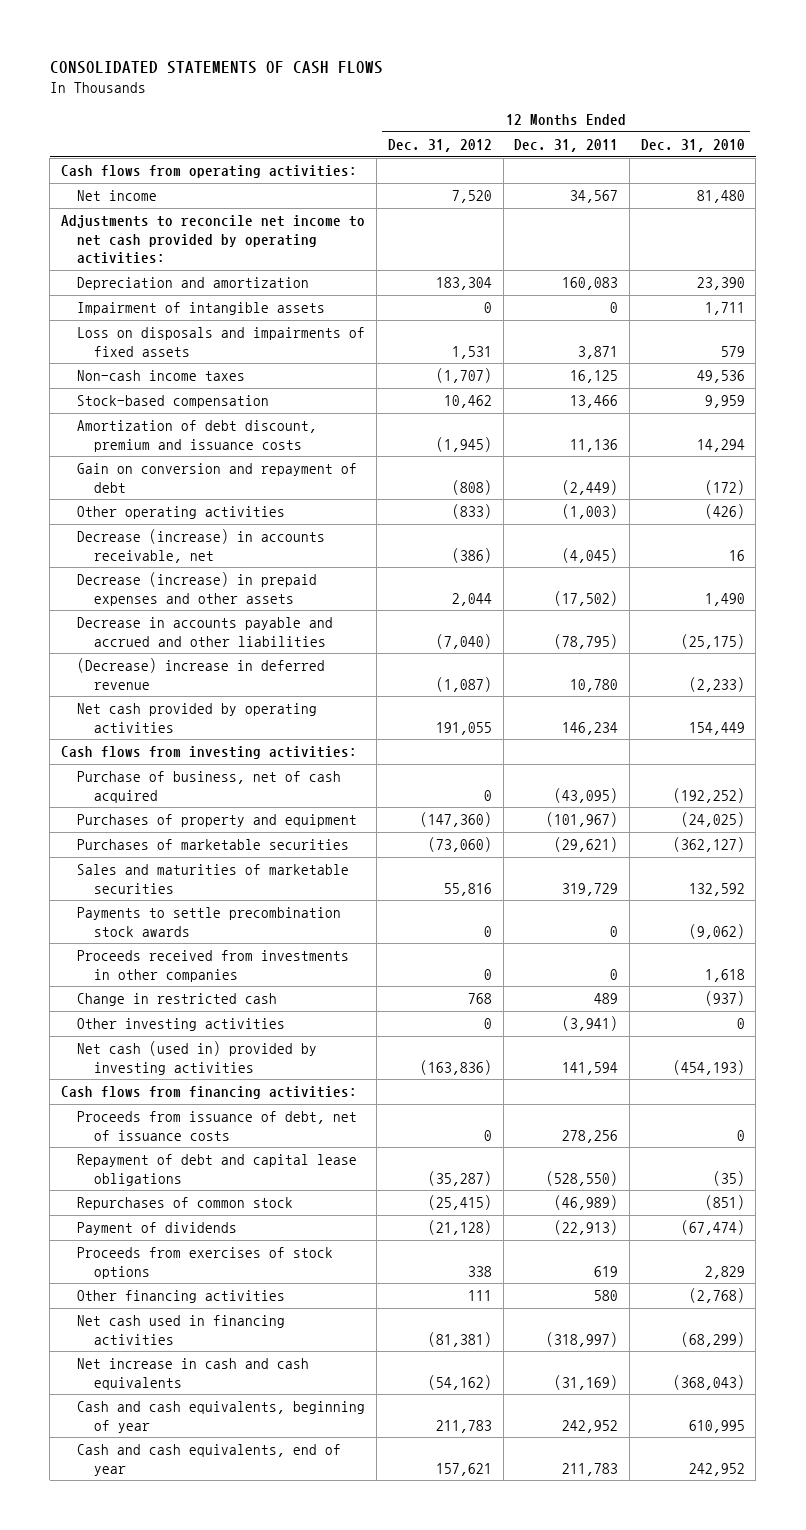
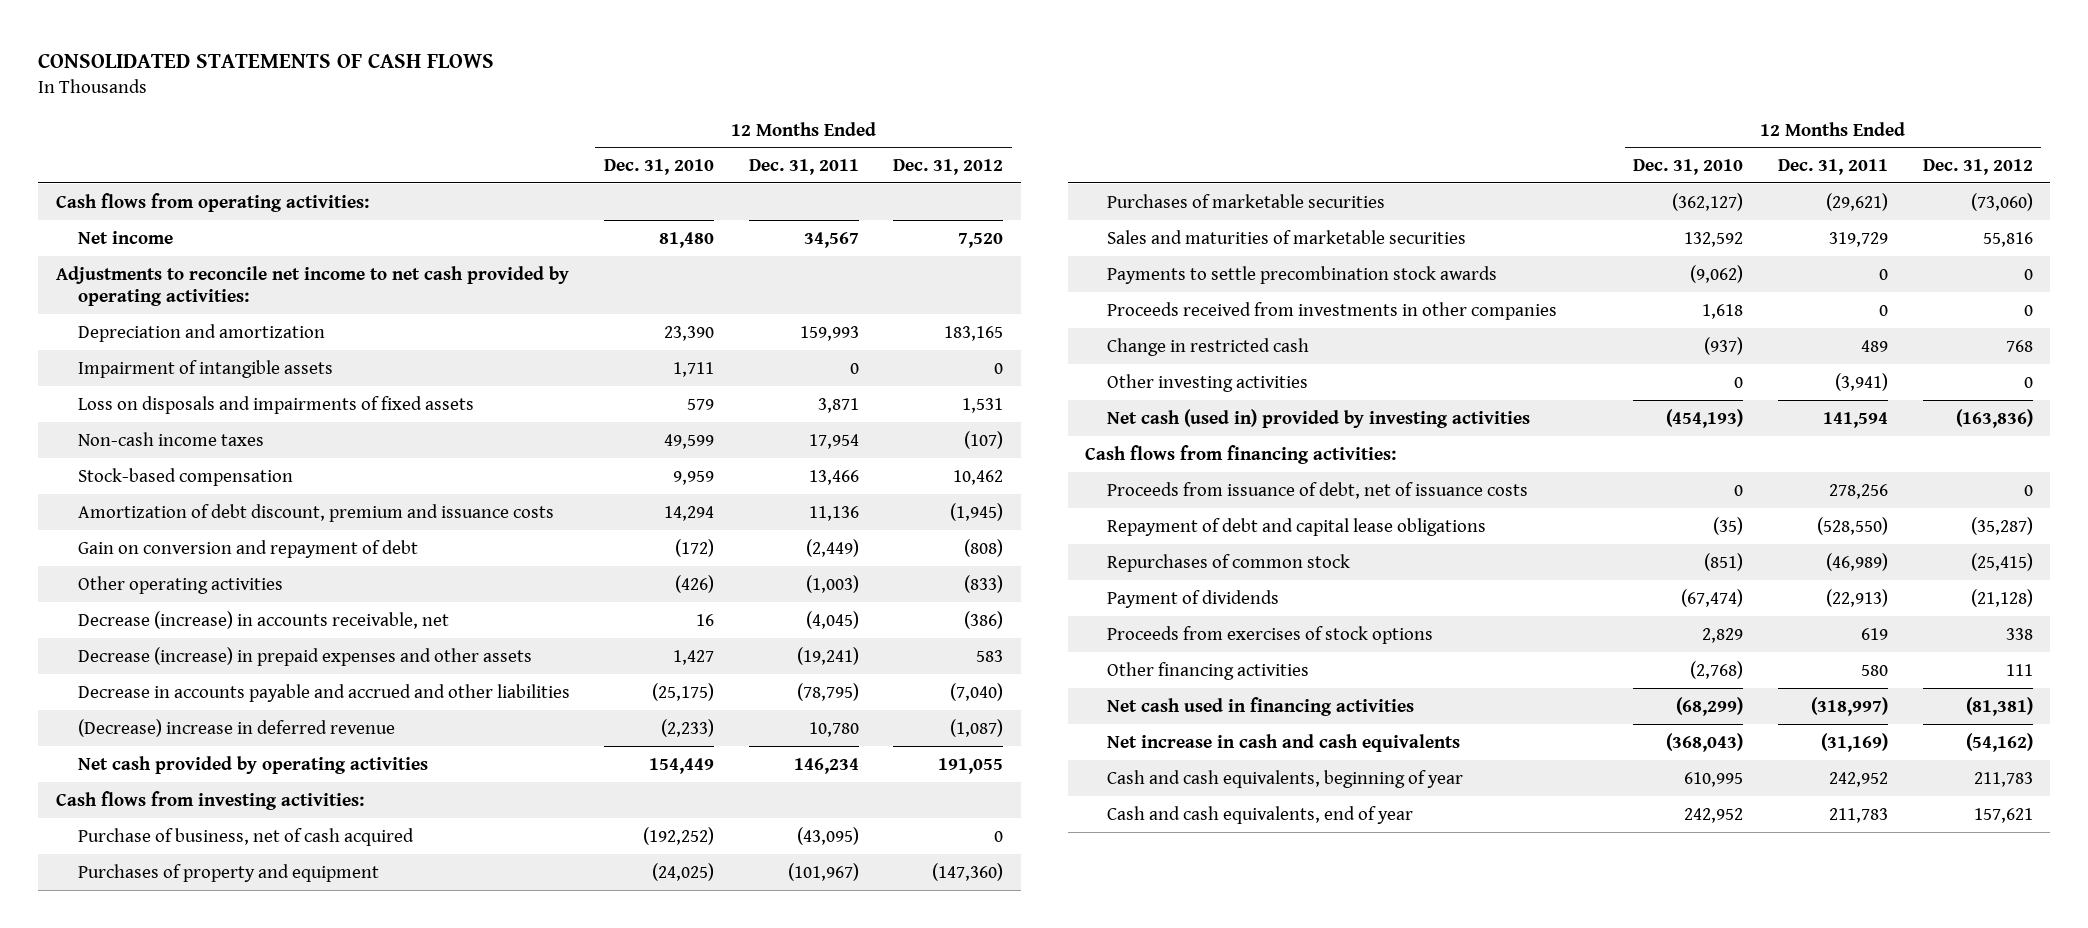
[435,277,492,291] 183,304 -> [944,325,1004,341] 183,165
[562,277,619,291] 160,083 -> [799,325,859,341] 159,993
[435,368,492,384] (1,707) -> [964,430,1004,449] (107)
[570,370,619,384] 16,125 -> [808,433,859,449] 17,954
[696,370,745,384] 49,536 -> [664,433,715,449] 49,599
[451,592,492,606] 2,044 -> [976,649,1004,662] 583
[554,590,619,606] (17,502) -> [796,646,859,665] (19,241)
[704,592,745,606] 1,490 -> [673,649,715,665] 1,427

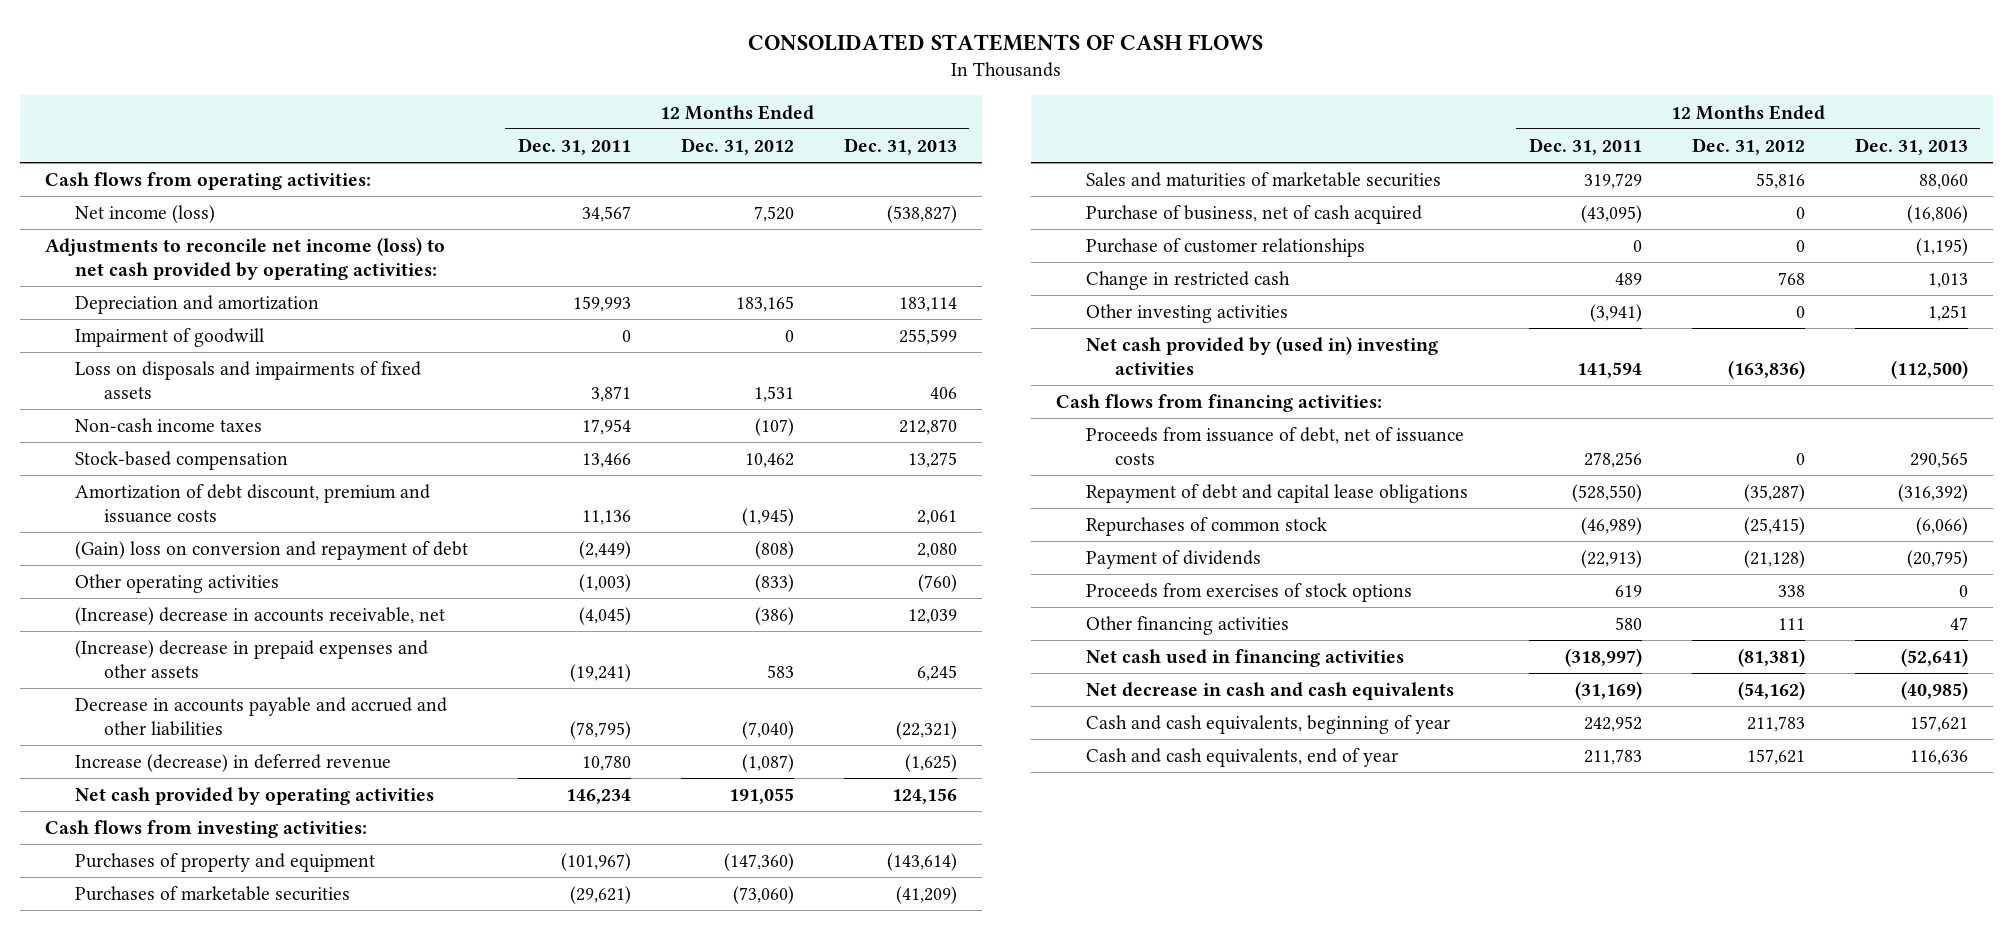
[604,159,715,176] Dec. 31, 2010 -> none
none -> [843,137,957,155] Dec. 31, 2013
[77,230,173,244] Net income -> [74,205,215,224] Net income (loss)
[55,265,569,307] Adjustments to reconcile net income to net cash provided by operating activities: -> [44,237,445,280] Adjustments to reconcile net income (loss) to net cash provided by operating activities:
[77,359,333,378] Impairment of intangible assets -> none
none -> [74,328,264,348] Impairment of goodwill
[77,539,418,558] Gain on conversion and repayment of debt -> [74,541,468,561] (Gain) loss on conversion and repayment of debt
[77,610,449,629] Decrease (increase) in accounts receivable, net -> [74,607,445,626] (Increase) decrease in accounts receivable, net
[77,646,532,666] Decrease (increase) in prepaid expenses and other assets -> [74,640,428,678] (Increase) decrease in prepaid expenses and other assets
[77,718,395,737] (Decrease) increase in deferred revenue -> [74,754,391,773] Increase (decrease) in deferred revenue
[1106,265,1497,284] Payments to settle precombination stock awards -> none
[1106,301,1557,320] Proceeds received from investments in other companies -> none
[77,827,414,846] Purchase of business, net of cash acquired -> [1085,205,1422,225] Purchase of business, net of cash acquired
none -> [1085,238,1365,258] Purchase of customer relationships
[1106,408,1530,428] Net cash (used in) provided by investing activities -> [1085,336,1438,375] Net cash provided by (used in) investing activities
[1106,733,1460,752] Net increase in cash and cash equivalents -> [1085,682,1454,701] Net decrease in cash and cash equivalents

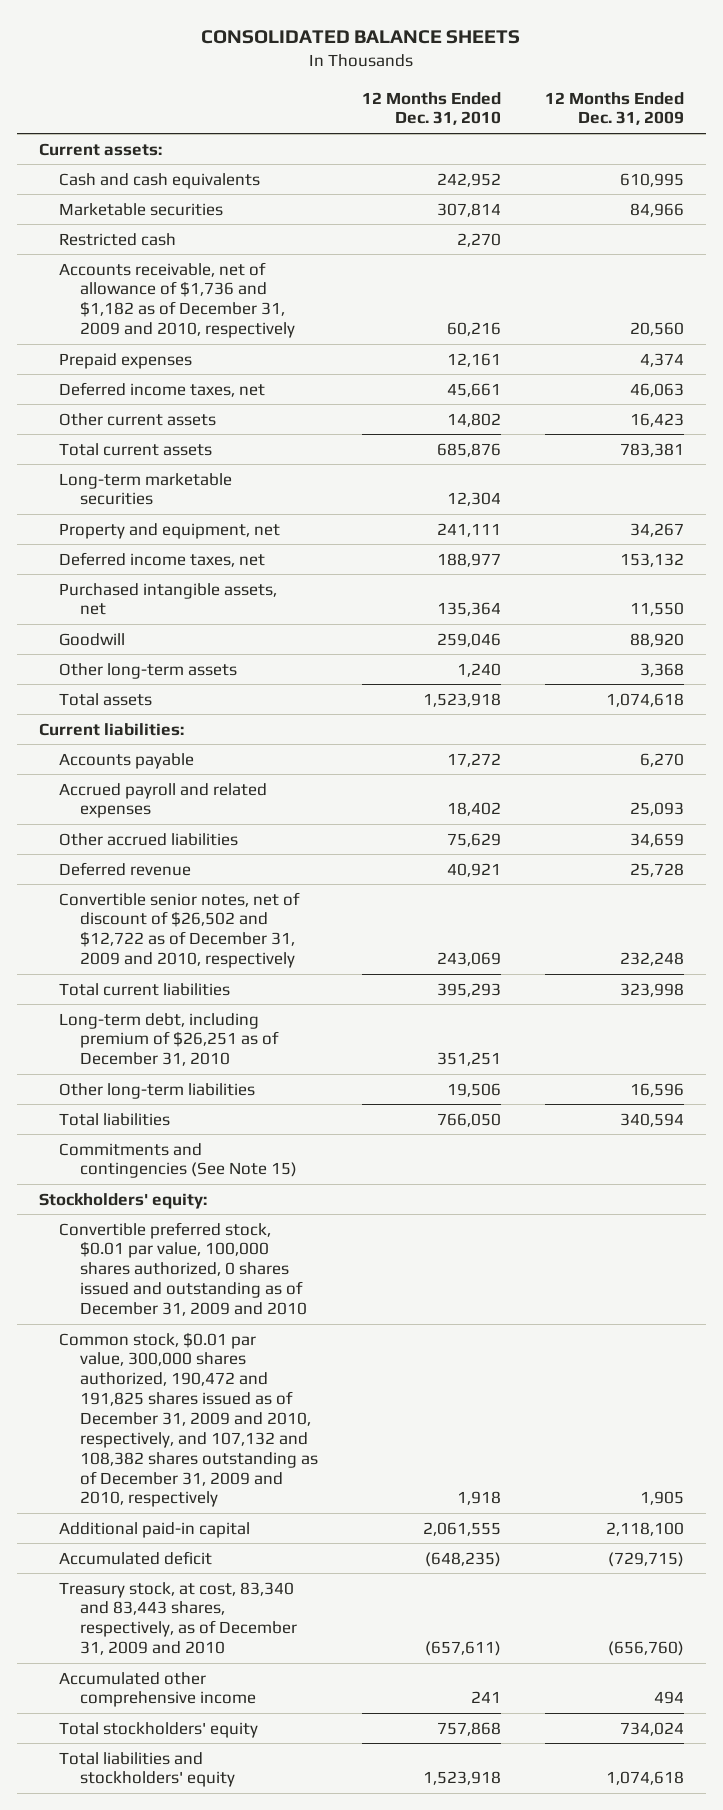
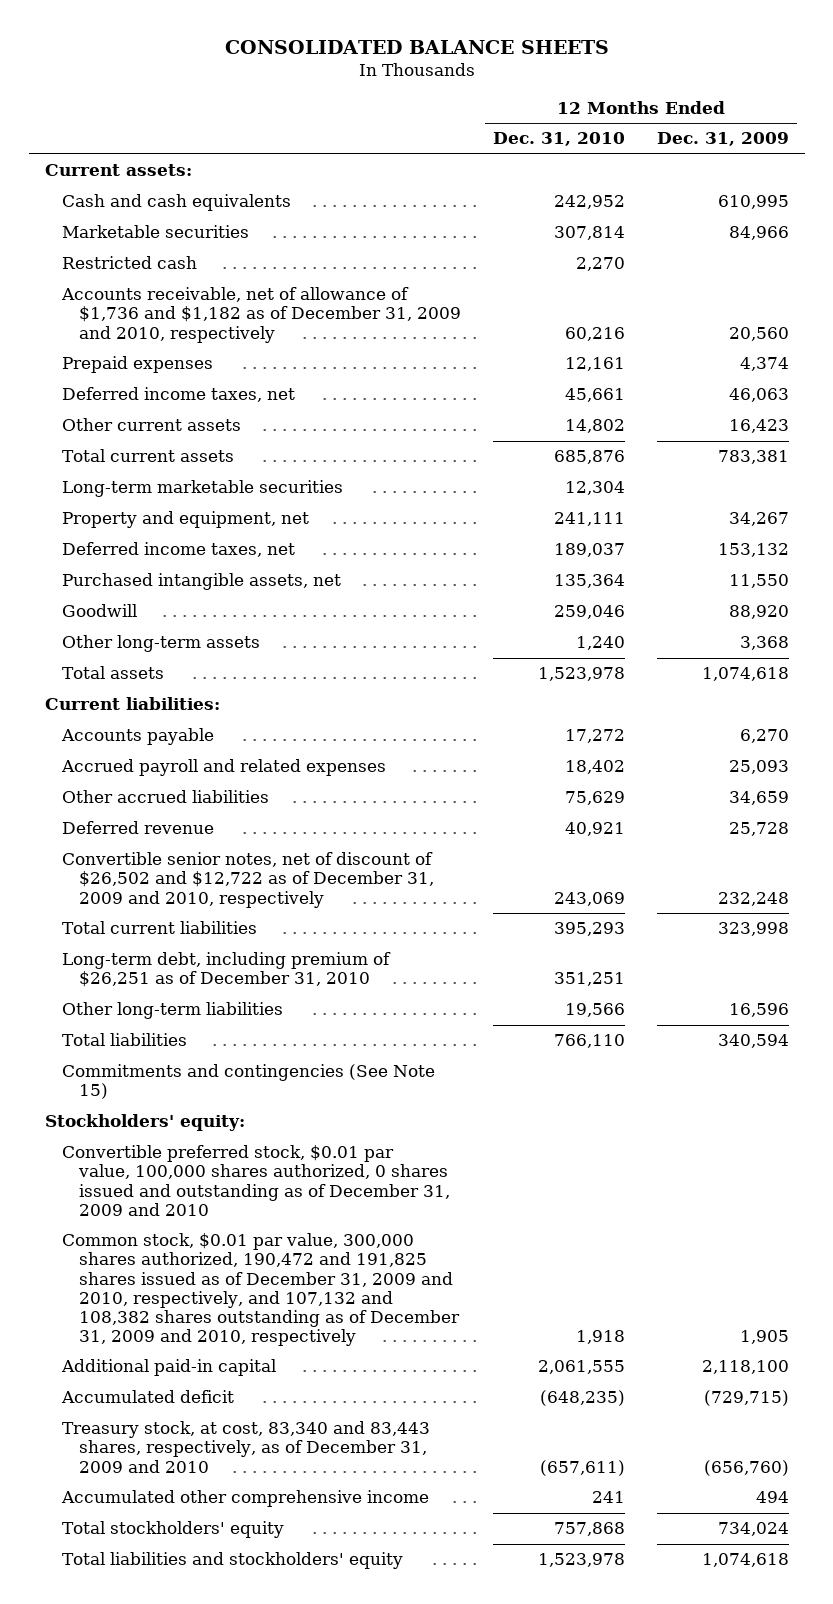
[436,552,501,567] 188,977 -> [554,543,626,558] 189,037
[422,692,501,707] 1,523,918 -> [538,667,626,682] 1,523,978
[446,1082,501,1097] 19,506 -> [565,1003,626,1018] 19,566
[436,1112,501,1127] 766,050 -> [554,1034,626,1049] 766,110
[422,1771,501,1786] 1,523,918 -> [538,1553,626,1568] 1,523,978

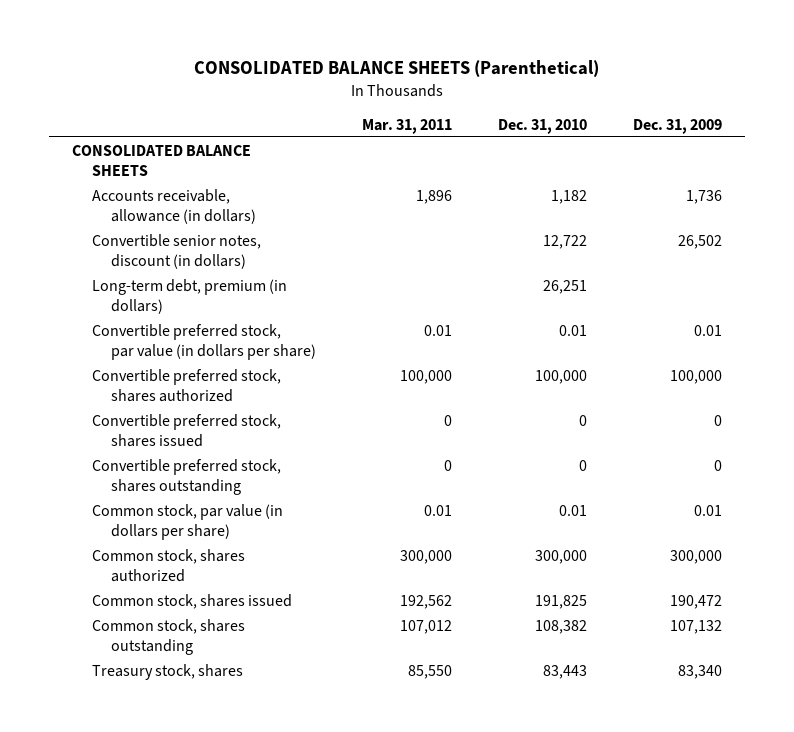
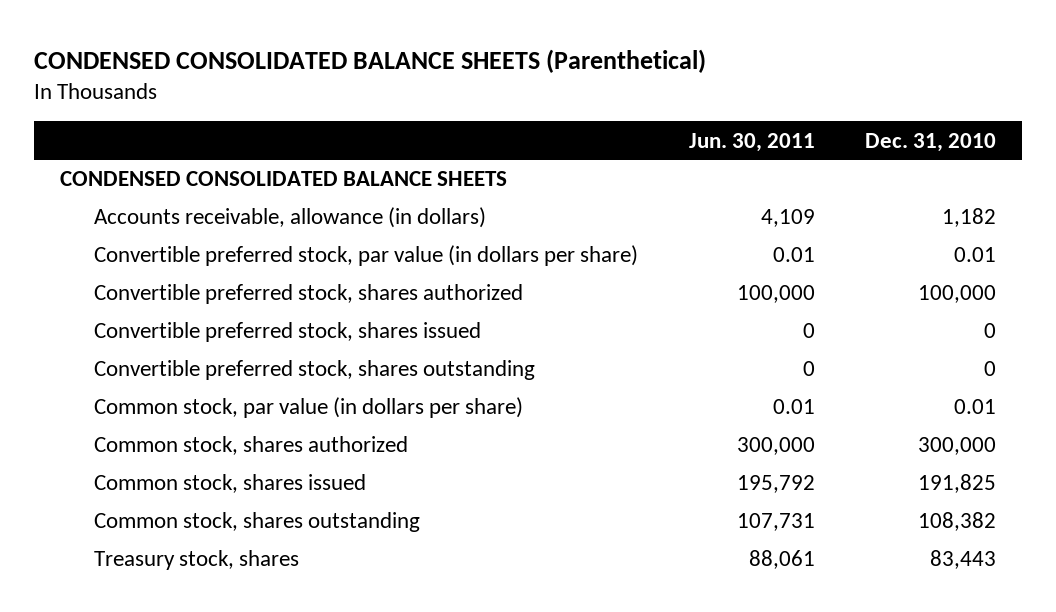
[194,60,600,78] CONSOLIDATED BALANCE SHEETS (Parenthetical) -> [34,49,707,74] CONDENSED CONSOLIDATED BALANCE SHEETS (Parenthetical)
[362,118,453,134] Mar. 31, 2011 -> none
[633,118,723,134] Dec. 31, 2009 -> none
none -> [688,132,815,152] Jun. 30, 2011
[72,144,252,176] CONSOLIDATED BALANCE SHEETS -> [59,171,507,187] CONDENSED CONSOLIDATED BALANCE SHEETS
[91,233,261,269] Convertible senior notes, discount (in dollars) -> none
[91,278,287,314] Long-term debt, premium (in dollars) -> none

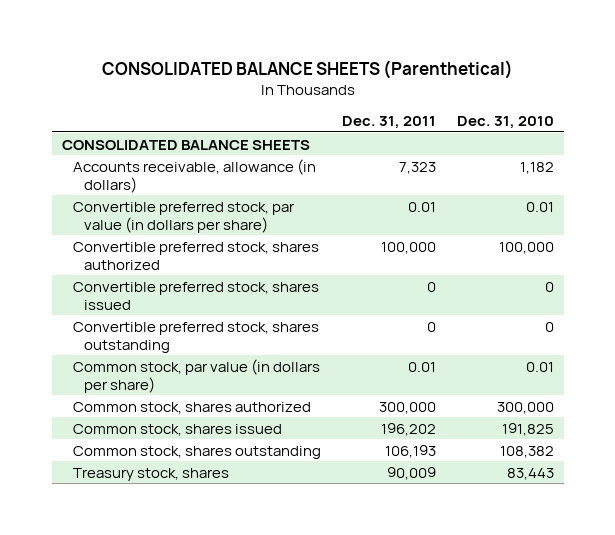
[34,49,707,74] CONDENSED CONSOLIDATED BALANCE SHEETS (Parenthetical) -> [101,59,513,79] CONSOLIDATED BALANCE SHEETS (Parenthetical)
[688,132,815,152] Jun. 30, 2011 -> none
none -> [341,116,436,130] Dec. 31, 2011
[59,171,507,187] CONDENSED CONSOLIDATED BALANCE SHEETS -> [61,139,310,150] CONSOLIDATED BALANCE SHEETS

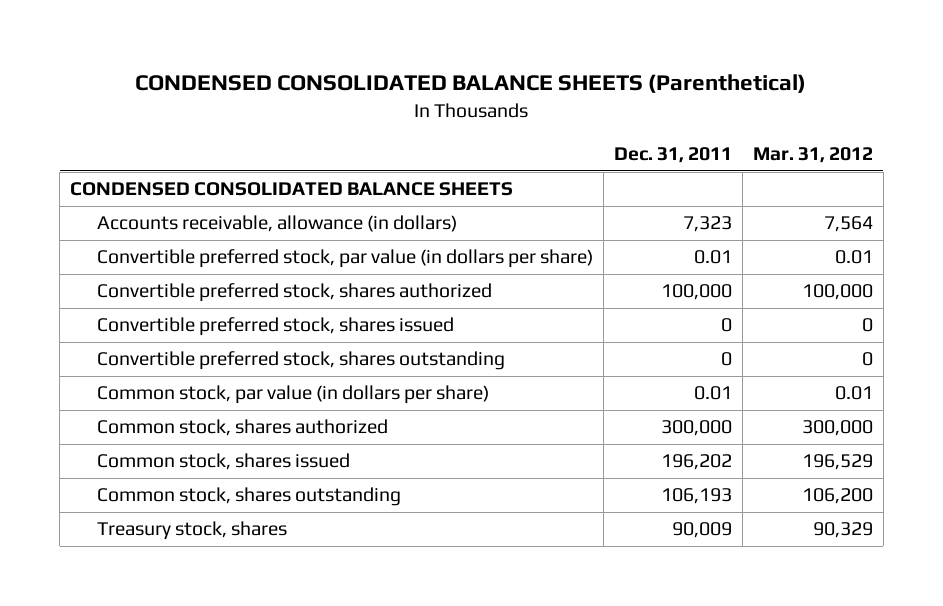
[101,59,513,79] CONSOLIDATED BALANCE SHEETS (Parenthetical) -> [135,74,807,94] CONDENSED CONSOLIDATED BALANCE SHEETS (Parenthetical)
[456,116,554,130] Dec. 31, 2010 -> none
none -> [752,147,873,164] Mar. 31, 2012
[61,139,310,150] CONSOLIDATED BALANCE SHEETS -> [70,182,514,197] CONDENSED CONSOLIDATED BALANCE SHEETS

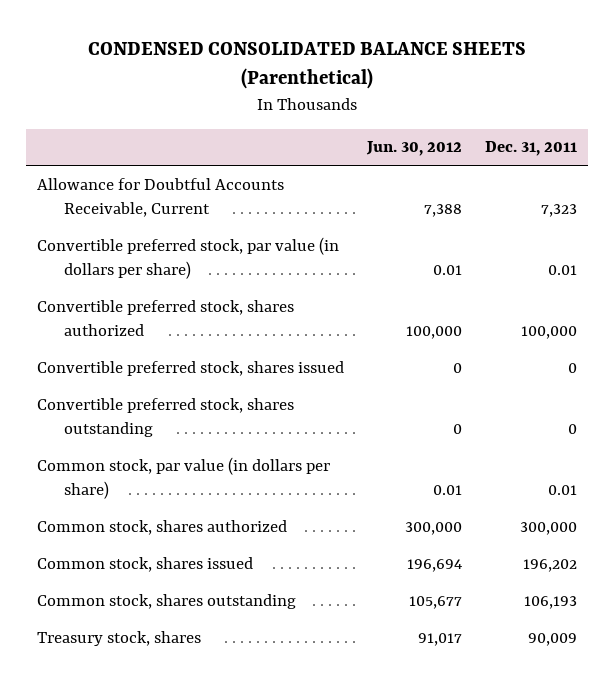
[752,147,873,164] Mar. 31, 2012 -> none
none -> [365,141,462,157] Jun. 30, 2012
[70,182,514,197] CONDENSED CONSOLIDATED BALANCE SHEETS -> none
[97,215,458,233] Accounts receivable, allowance (in dollars) -> [37,177,285,217] Allowance for Doubtful Accounts Receivable, Current

